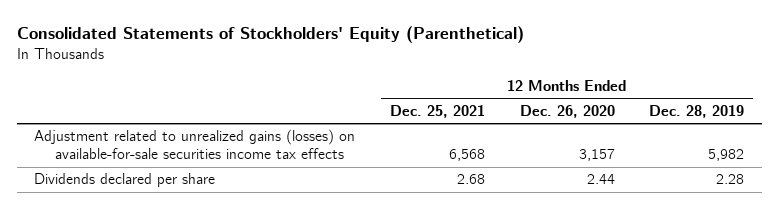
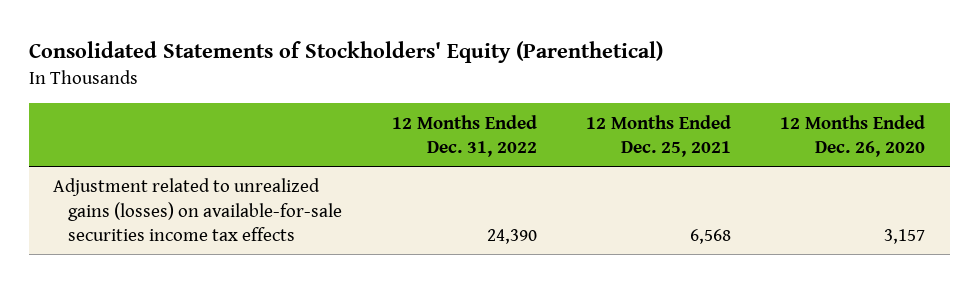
[649,104,745,118] Dec. 28, 2019 -> none
none -> [391,114,537,157] 12 Months Ended Dec. 31, 2022
[34,173,216,188] Dividends declared per share -> none

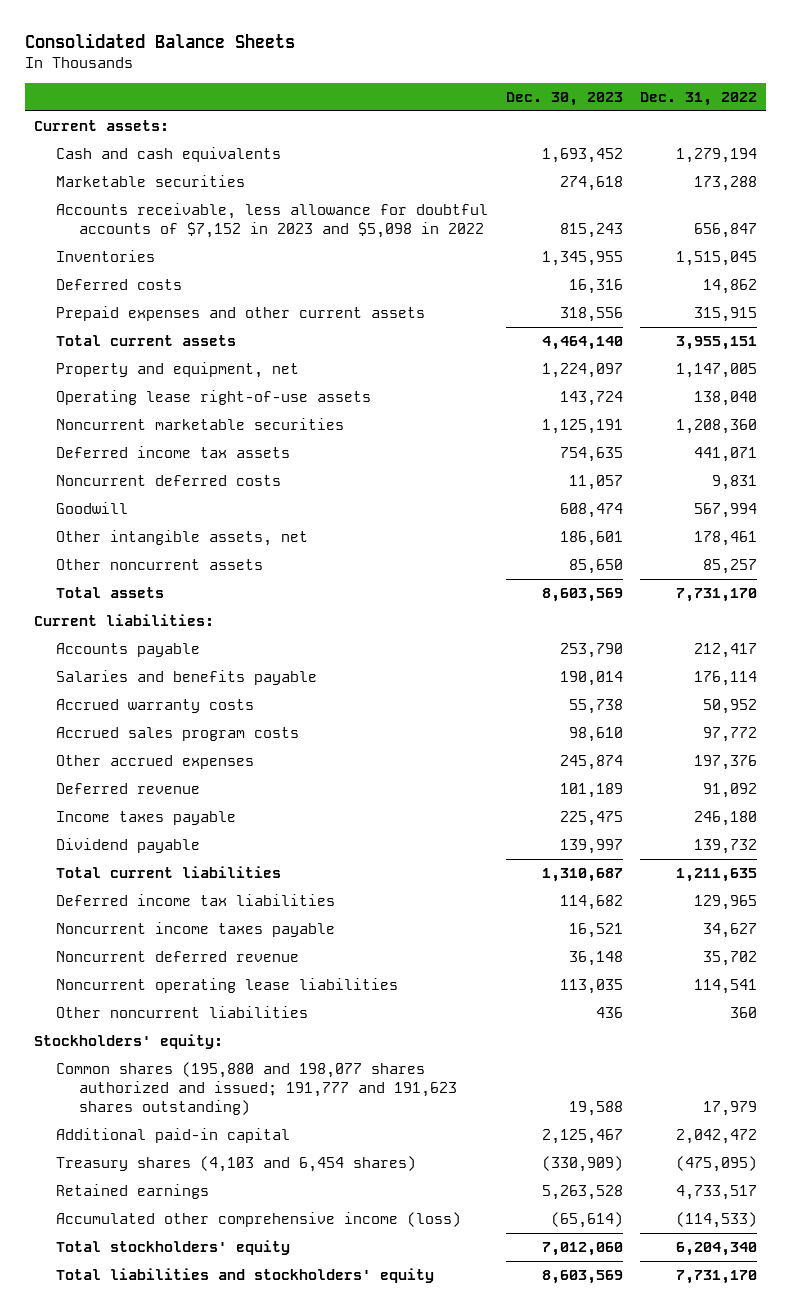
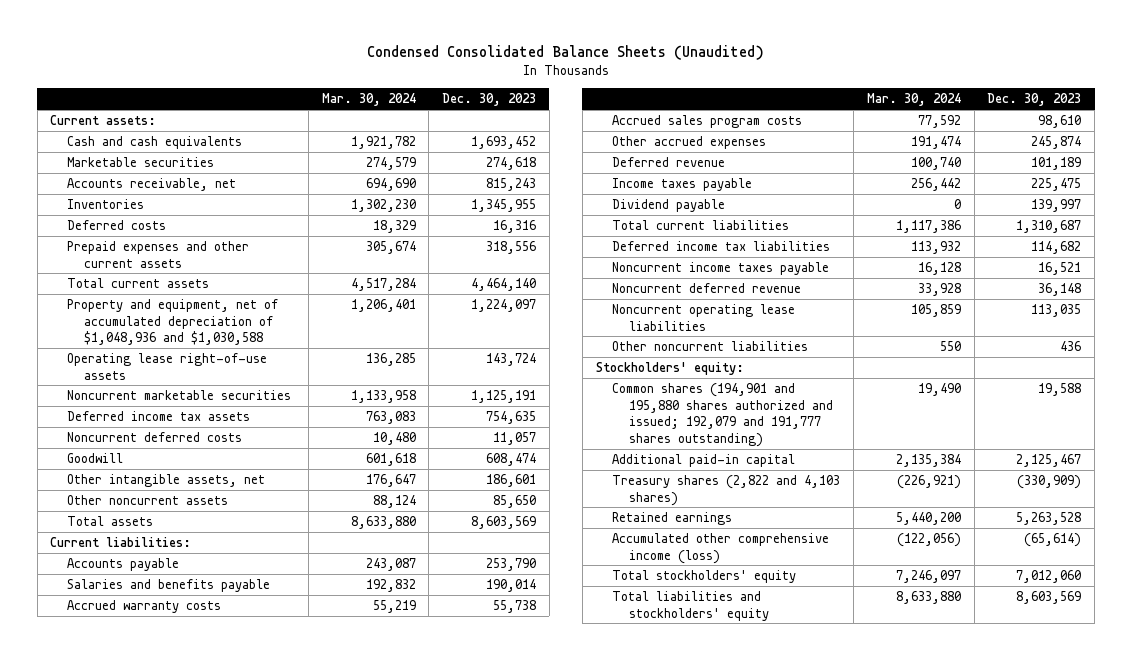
[25,33,296,49] Consolidated Balance Sheets -> [366,45,764,61] Condensed Consolidated Balance Sheets (Unaudited)
[640,91,758,106] Dec. 31, 2022 -> none
none -> [321,93,416,107] Mar. 30, 2024
[56,203,489,239] Accounts receivable, less allowance for doubtful accounts of $7,152 in 2023 and $5,098 in 2022 -> [67,177,237,191] Accounts receivable, net
[56,362,300,379] Property and equipment, net -> [67,298,279,346] Property and equipment, net of accumulated depreciation of $1,048,936 and $1,030,588
[56,1062,457,1115] Common shares (195,880 and 198,077 shares authorized and issued; 191,777 and 191,623 shares outstanding) -> [612,382,834,448] Common shares (194,901 and 195,880 shares authorized and issued; 192,079 and 191,777 shares outstanding)
[56,1156,417,1173] Treasury shares (4,103 and 6,454 shares) -> [612,474,841,506] Treasury shares (2,822 and 4,103 shares)

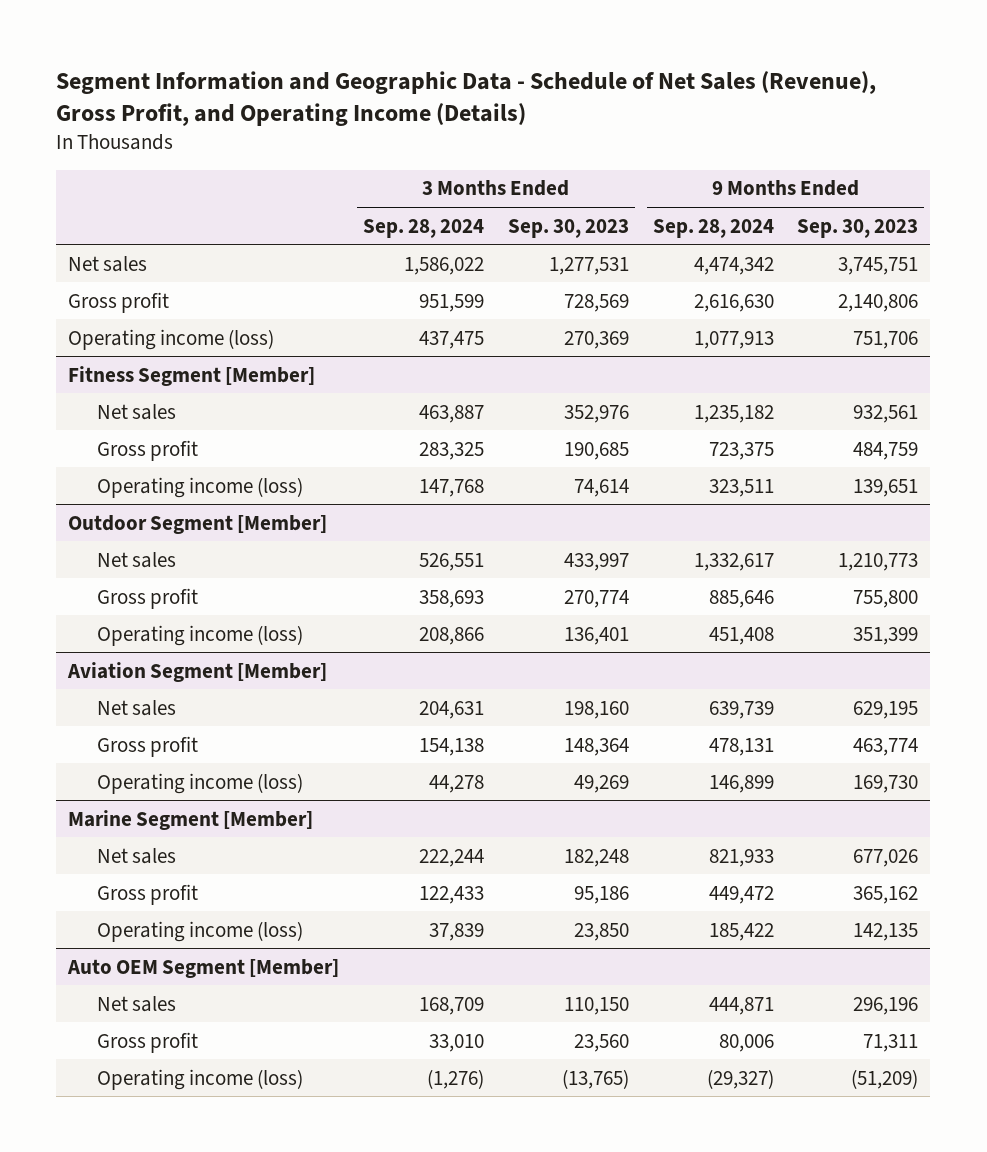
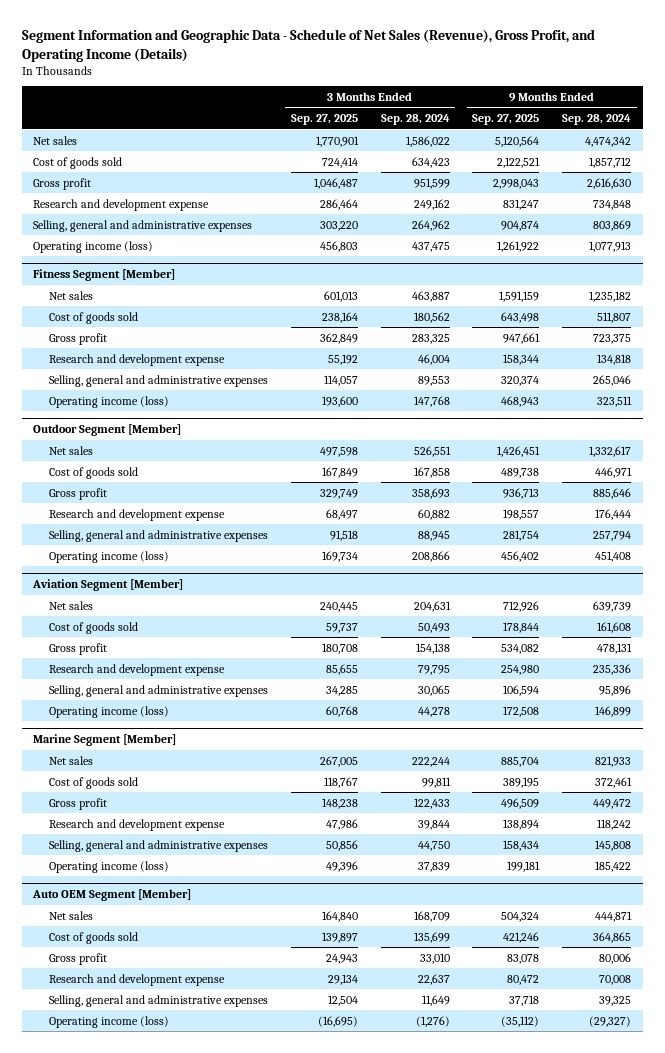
[507,218,629,238] Sep. 30, 2023 -> none
[797,218,919,238] Sep. 30, 2023 -> none
none -> [290,114,358,126] Sep. 27, 2025
none -> [472,114,540,126] Sep. 27, 2025
none -> [33,156,123,169] Cost of goods sold
none -> [33,198,210,211] Research and development expense
none -> [33,219,253,232] Selling, general and administrative expenses
none -> [48,311,138,324] Cost of goods sold
none -> [48,353,225,366] Research and development expense
none -> [48,374,268,387] Selling, general and administrative expenses
none -> [48,466,138,479] Cost of goods sold
none -> [48,508,225,521] Research and development expense
none -> [48,529,268,542] Selling, general and administrative expenses
none -> [48,621,138,634] Cost of goods sold
none -> [48,663,225,676] Research and development expense
none -> [48,684,268,697] Selling, general and administrative expenses
none -> [48,776,138,789] Cost of goods sold
none -> [48,818,225,831] Research and development expense
none -> [48,839,268,852] Selling, general and administrative expenses
none -> [48,931,138,944] Cost of goods sold
none -> [48,973,225,986] Research and development expense
none -> [48,994,268,1007] Selling, general and administrative expenses

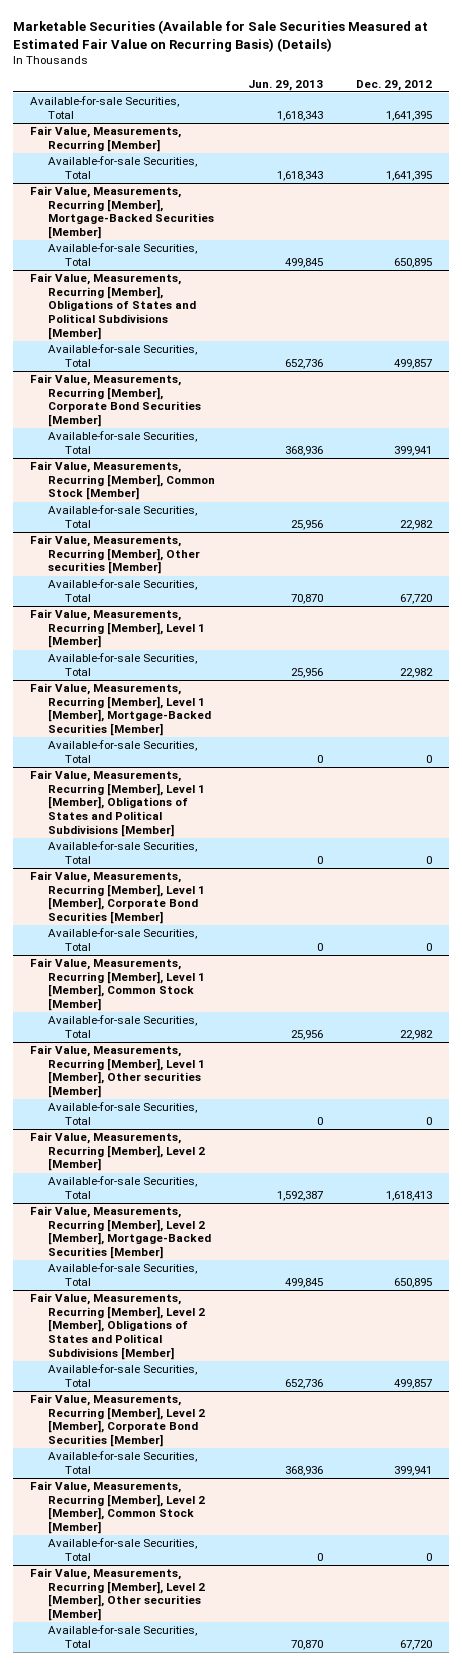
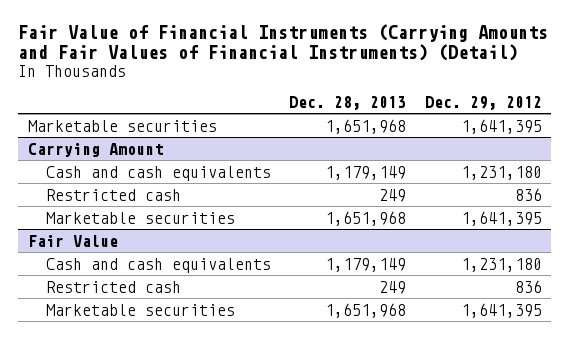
[13,19,429,52] Marketable Securities (Available for Sale Securities Measured at Estimated Fair Value on Recurring Basis) (Details) -> [18,23,549,62] Fair Value of Financial Instruments (Carrying Amounts and Fair Values of Financial Instruments) (Detail)
[247,79,323,91] Jun. 29, 2013 -> none
none -> [289,95,407,110] Dec. 28, 2013
[29,126,181,152] Fair Value, Measurements, Recurring [Member] -> none
[29,186,214,240] Fair Value, Measurements, Recurring [Member], Mortgage-Backed Securities [Member] -> none
[47,243,197,266] Available-for-sale Securities, Total -> none
[29,273,196,340] Fair Value, Measurements, Recurring [Member], Obligations of States and Political Subdivisions [Member] -> none
[47,344,197,367] Available-for-sale Securities, Total -> none
[29,374,201,428] Fair Value, Measurements, Recurring [Member], Corporate Bond Securities [Member] -> none
[47,431,197,454] Available-for-sale Securities, Total -> none
[29,461,215,501] Fair Value, Measurements, Recurring [Member], Common Stock [Member] -> none
[47,505,197,528] Available-for-sale Securities, Total -> none
[29,535,200,575] Fair Value, Measurements, Recurring [Member], Other securities [Member] -> none
[47,579,197,602] Available-for-sale Securities, Total -> none
[29,609,205,649] Fair Value, Measurements, Recurring [Member], Level 1 [Member] -> none
[47,653,197,676] Available-for-sale Securities, Total -> none
[29,683,211,737] Fair Value, Measurements, Recurring [Member], Level 1 [Member], Mortgage-Backed Securities [Member] -> none
[47,740,197,763] Available-for-sale Securities, Total -> none
[29,770,205,837] Fair Value, Measurements, Recurring [Member], Level 1 [Member], Obligations of States and Political Subdivisions [Member] -> none
[47,841,197,864] Available-for-sale Securities, Total -> none
[29,871,205,925] Fair Value, Measurements, Recurring [Member], Level 1 [Member], Corporate Bond Securities [Member] -> none
[47,928,197,951] Available-for-sale Securities, Total -> none
[29,958,205,1012] Fair Value, Measurements, Recurring [Member], Level 1 [Member], Common Stock [Member] -> none
[47,1015,197,1038] Available-for-sale Securities, Total -> none
[29,1045,205,1099] Fair Value, Measurements, Recurring [Member], Level 1 [Member], Other securities [Member] -> none
[47,1102,197,1125] Available-for-sale Securities, Total -> none
[29,1132,205,1172] Fair Value, Measurements, Recurring [Member], Level 2 [Member] -> none
[47,1176,197,1199] Available-for-sale Securities, Total -> none
[29,1206,211,1260] Fair Value, Measurements, Recurring [Member], Level 2 [Member], Mortgage-Backed Securities [Member] -> none
[47,1263,197,1286] Available-for-sale Securities, Total -> none
[29,1293,205,1360] Fair Value, Measurements, Recurring [Member], Level 2 [Member], Obligations of States and Political Subdivisions [Member] -> none
[47,1364,197,1387] Available-for-sale Securities, Total -> none
[29,1394,205,1448] Fair Value, Measurements, Recurring [Member], Level 2 [Member], Corporate Bond Securities [Member] -> none
[47,1451,197,1474] Available-for-sale Securities, Total -> none
[29,1481,205,1535] Fair Value, Measurements, Recurring [Member], Level 2 [Member], Common Stock [Member] -> none
[47,1538,197,1561] Available-for-sale Securities, Total -> none
[29,1568,205,1622] Fair Value, Measurements, Recurring [Member], Level 2 [Member], Other securities [Member] -> none
[47,1625,197,1648] Available-for-sale Securities, Total -> none
[29,96,179,119] Available-for-sale Securities, Total -> [27,119,217,132] Marketable securities
none -> [27,142,163,157] Carrying Amount
none -> [45,165,271,181] Cash and cash equivalents
none -> [45,188,181,201] Restricted cash
[47,156,197,179] Available-for-sale Securities, Total -> [45,211,235,224] Marketable securities
none -> [27,234,118,247] Fair Value
none -> [45,257,271,273] Cash and cash equivalents
none -> [45,280,181,293] Restricted cash
none -> [45,303,235,316] Marketable securities

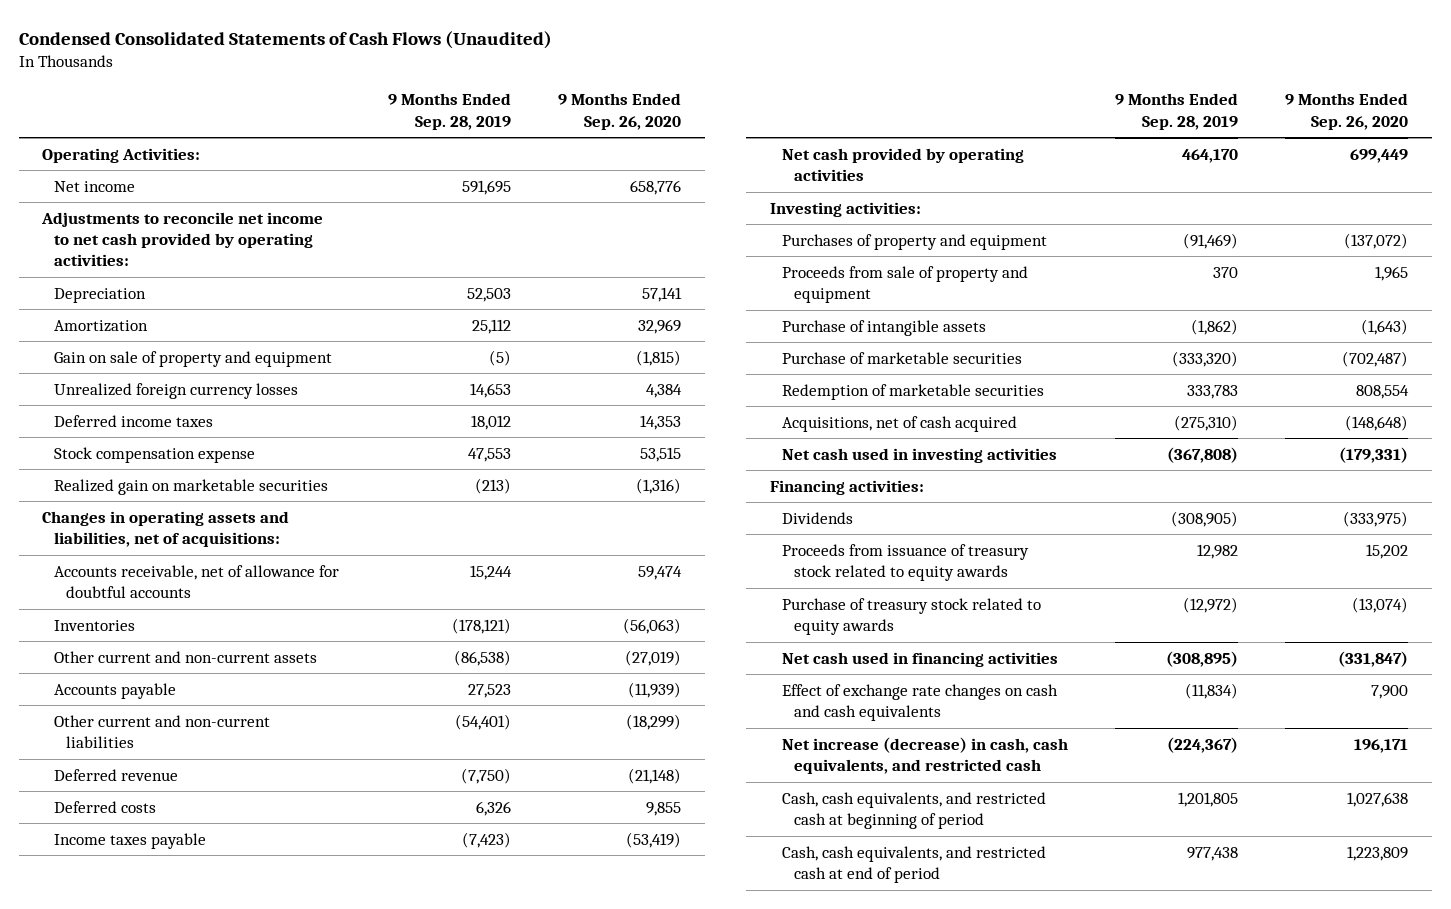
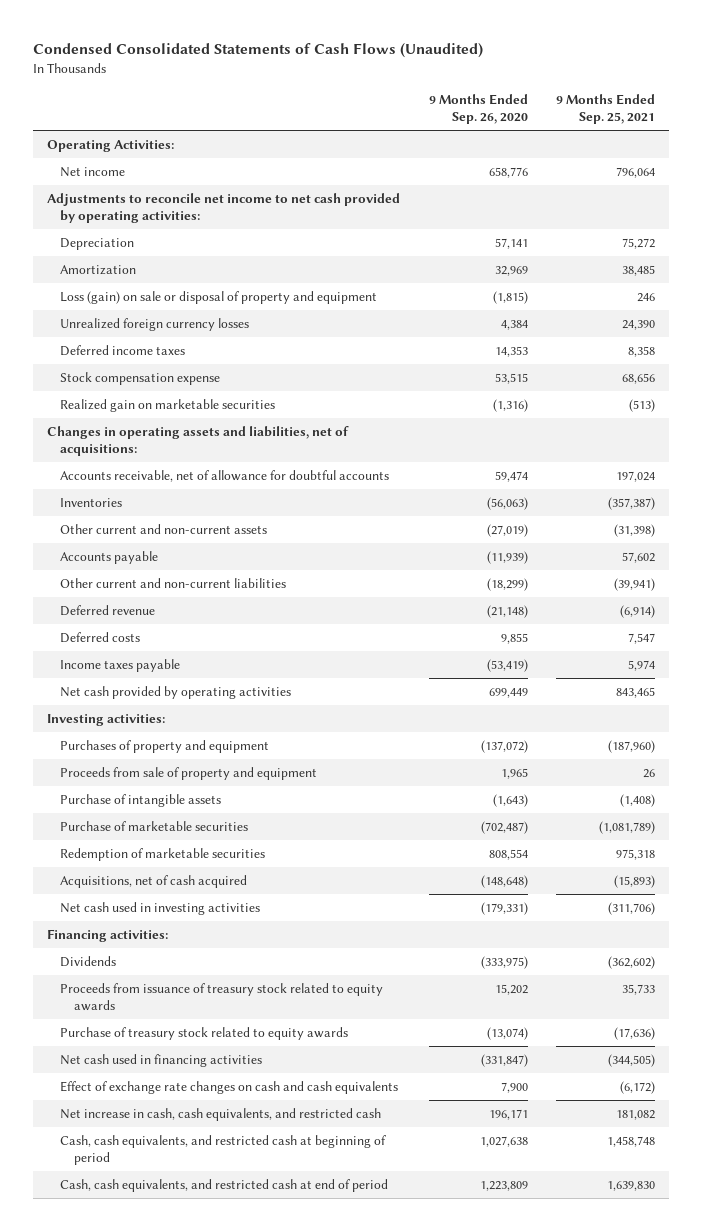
[387,93,511,130] 9 Months Ended Sep. 28, 2019 -> none
none -> [555,94,655,125] 9 Months Ended Sep. 25, 2021
[54,350,333,367] Gain on sale of property and equipment -> [60,290,378,304] Loss (gain) on sale or disposal of property and equipment
[781,736,1068,775] Net increase (decrease) in cash, cash equivalents, and restricted cash -> [60,1107,382,1121] Net increase in cash, cash equivalents, and restricted cash

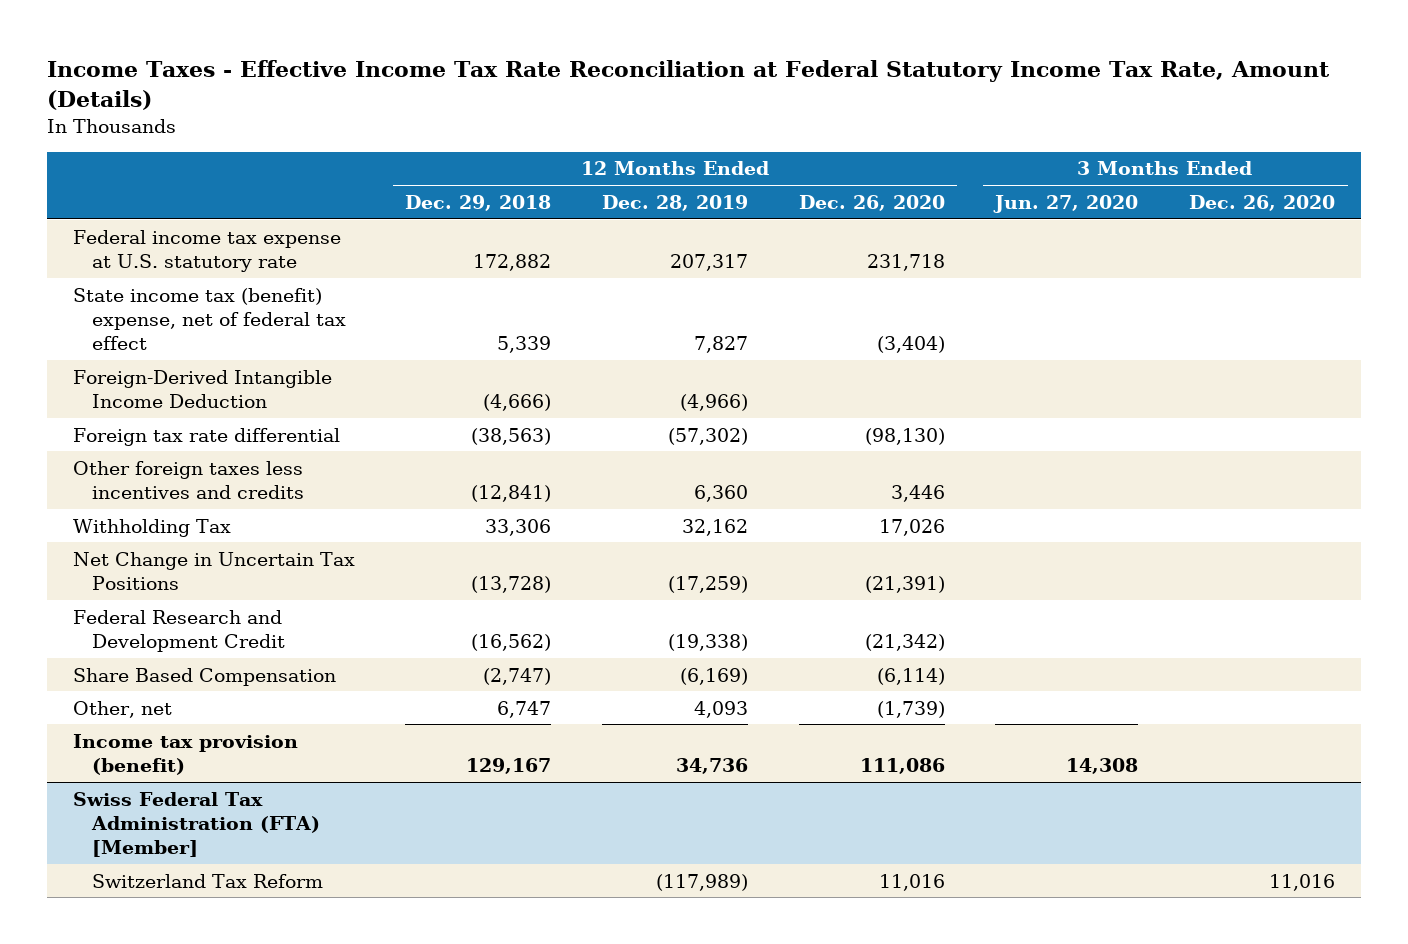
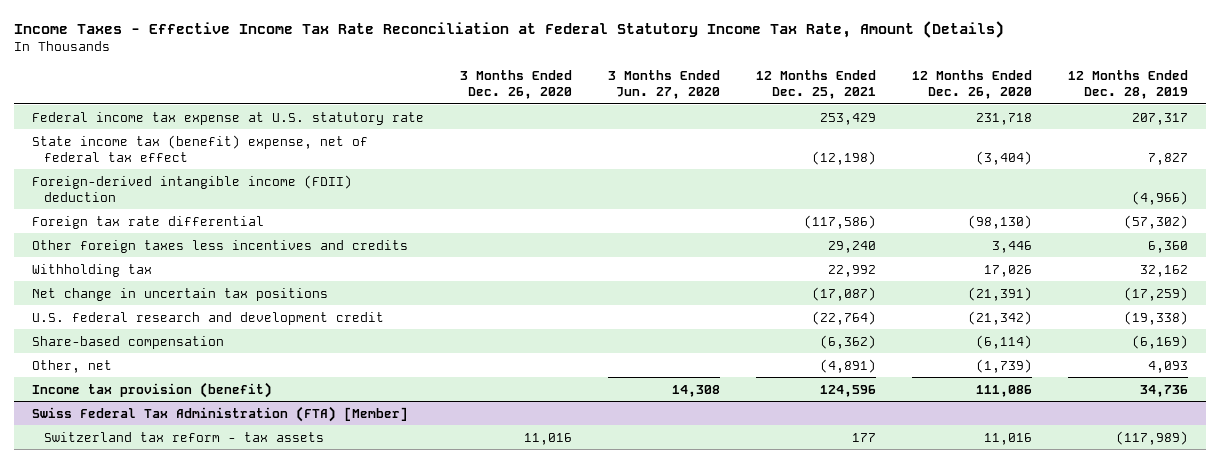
[405,194,552,211] Dec. 29, 2018 -> none
none -> [756,69,877,99] 12 Months Ended Dec. 25, 2021
[72,369,332,408] Foreign-Derived Intangible Income Deduction -> [32,174,353,202] Foreign-derived intangible income (FDII) deduction
[72,518,231,537] Withholding Tax -> [32,263,153,277] Withholding tax
[72,551,355,590] Net Change in Uncertain Tax Positions -> [32,287,329,301] Net change in uncertain tax positions
[72,609,286,652] Federal Research and Development Credit -> [32,311,385,325] U.S. federal research and development credit
[72,667,336,686] Share Based Compensation -> [32,335,225,349] Share-based compensation
[92,873,324,888] Switzerland Tax Reform -> [44,431,325,442] Switzerland tax reform - tax assets

